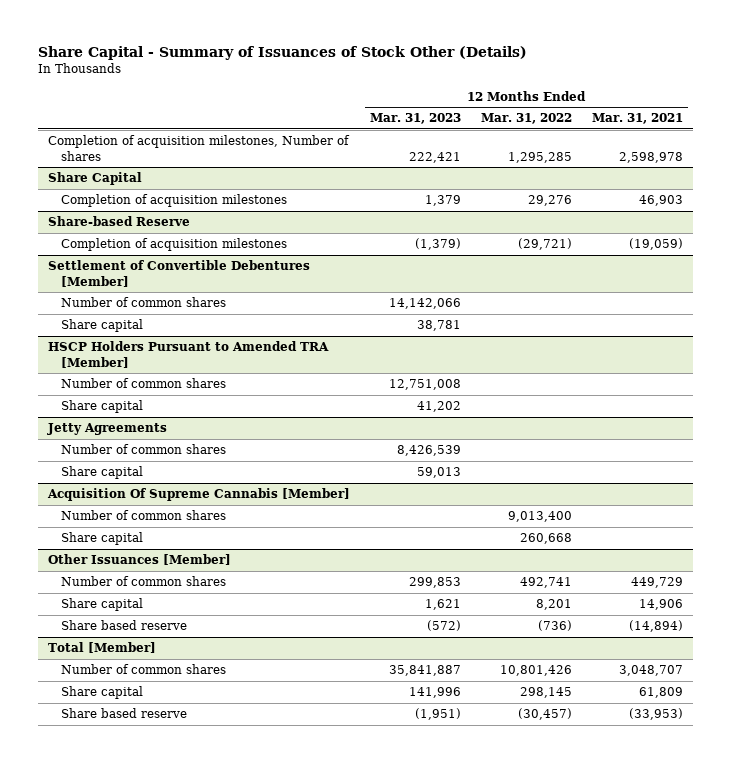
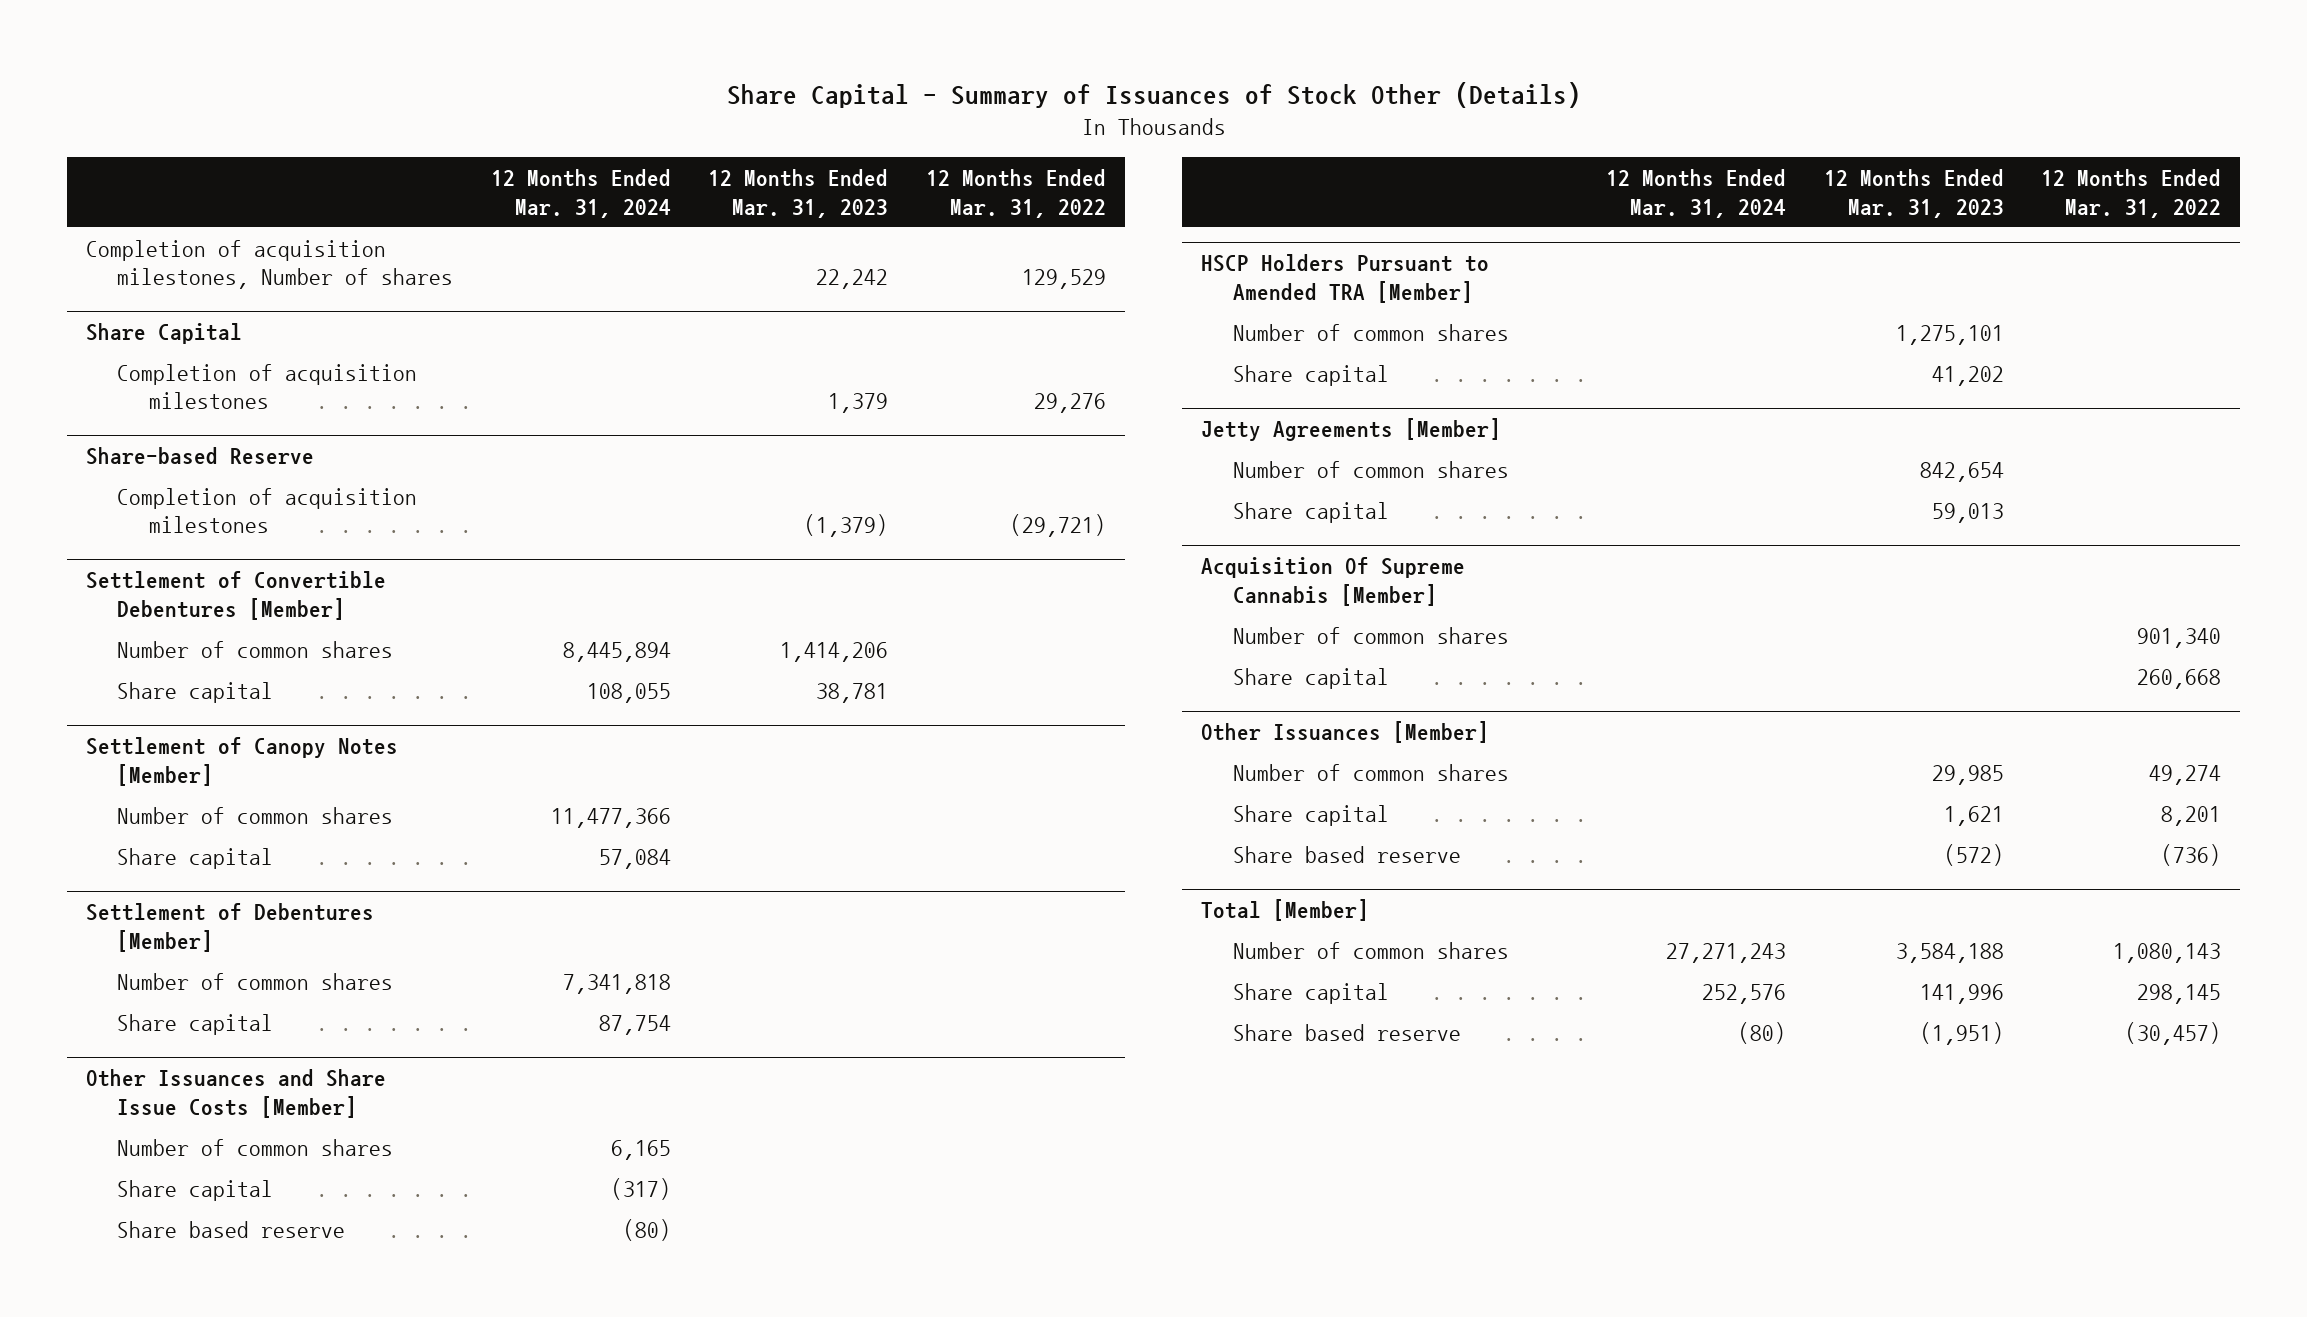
[591,113,683,125] Mar. 31, 2021 -> none
none -> [490,168,671,218] 12 Months Ended Mar. 31, 2024
[408,151,461,163] 222,421 -> [816,269,889,290] 22,242
[507,151,572,163] 1,295,285 -> [1021,269,1106,290] 129,529
[388,298,461,310] 14,142,066 -> [780,641,889,662] 1,414,206
none -> [85,737,398,786] Settlement of Canopy Notes [Member]
none -> [117,806,394,824] Number of common shares
none -> [117,847,274,869] Share capital
none -> [85,903,374,952] Settlement of Debentures [Member]
none -> [117,972,394,990] Number of common shares
none -> [117,1013,274,1035] Share capital
none -> [85,1069,386,1118] Other Issuances and Share Issue Costs [Member]
none -> [117,1138,394,1156] Number of common shares
none -> [117,1179,274,1201] Share capital
none -> [117,1220,346,1238] Share based reserve
[388,379,461,391] 12,751,008 -> [1895,324,2004,345] 1,275,101
[46,423,167,436] Jetty Agreements -> [1201,418,1502,442] Jetty Agreements [Member]
[396,445,461,457] 8,426,539 -> [1919,461,2004,482] 842,654
[507,511,572,523] 9,013,400 -> [2137,627,2222,648] 901,340
[408,577,461,589] 299,853 -> [1931,764,2004,785] 29,985
[519,577,572,589] 492,741 -> [2149,764,2222,785] 49,274
[388,665,461,677] 35,841,887 -> [1895,942,2004,963] 3,584,188
[499,665,572,677] 10,801,426 -> [2113,942,2222,963] 1,080,143

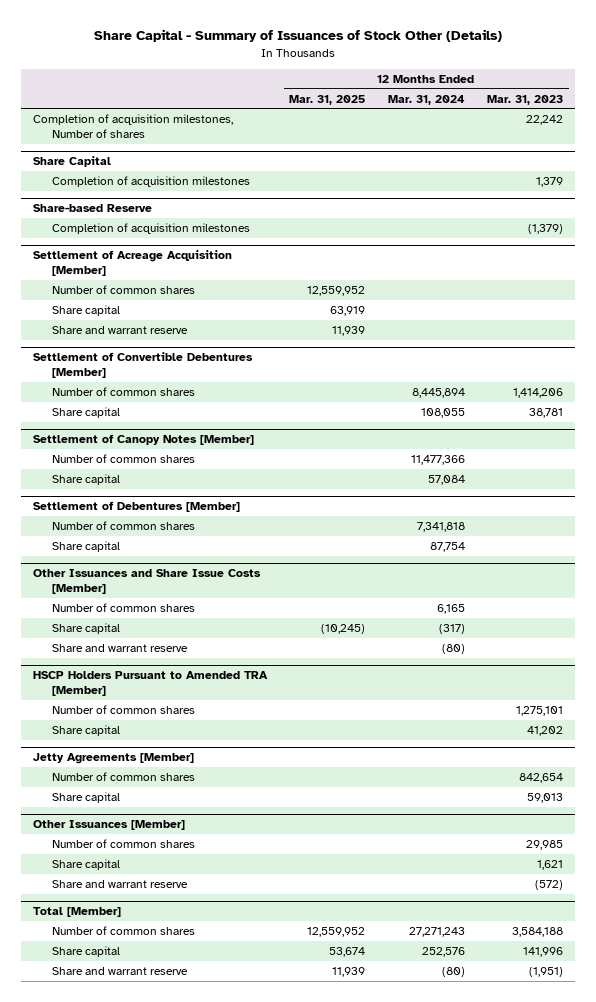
[925,168,1106,218] 12 Months Ended Mar. 31, 2022 -> none
none -> [289,94,366,105] Mar. 31, 2025
none -> [32,250,232,277] Settlement of Acreage Acquisition [Member]
none -> [51,284,195,294] Number of common shares
none -> [51,304,120,316] Share capital
none -> [51,325,188,334] Share and warrant reserve
[117,1220,346,1238] Share based reserve -> [51,643,188,652] Share and warrant reserve
[1201,557,1466,606] Acquisition Of Supreme Cannabis [Member] -> none
[1232,626,1509,644] Number of common shares -> none
[1232,667,1389,689] Share capital -> none
[1232,845,1461,863] Share based reserve -> [51,879,188,888] Share and warrant reserve
[1232,1023,1461,1041] Share based reserve -> [51,966,188,975] Share and warrant reserve

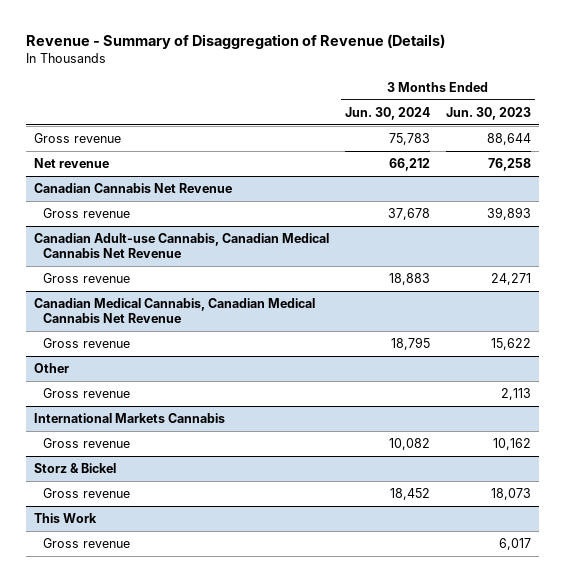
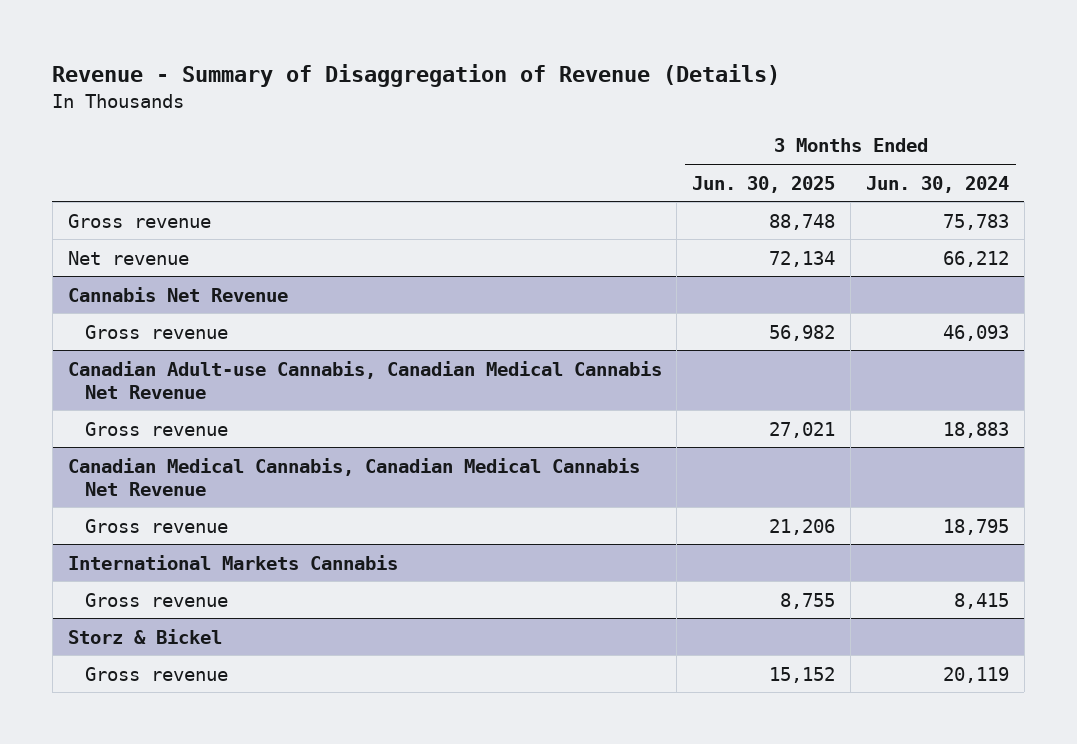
[446,106,532,120] Jun. 30, 2023 -> none
none -> [692,175,836,193] Jun. 30, 2025
[34,182,233,193] Canadian Cannabis Net Revenue -> [67,286,288,302] Cannabis Net Revenue
[388,207,431,220] 37,678 -> [942,324,1009,341] 46,093
[34,362,70,373] Other -> none
[43,387,131,398] Gross revenue -> none
[389,437,431,450] 10,082 -> [953,592,1009,609] 8,415
[34,512,98,523] This Work -> none
[43,537,131,548] Gross revenue -> none
[390,487,431,500] 18,452 -> [942,666,1009,683] 20,119

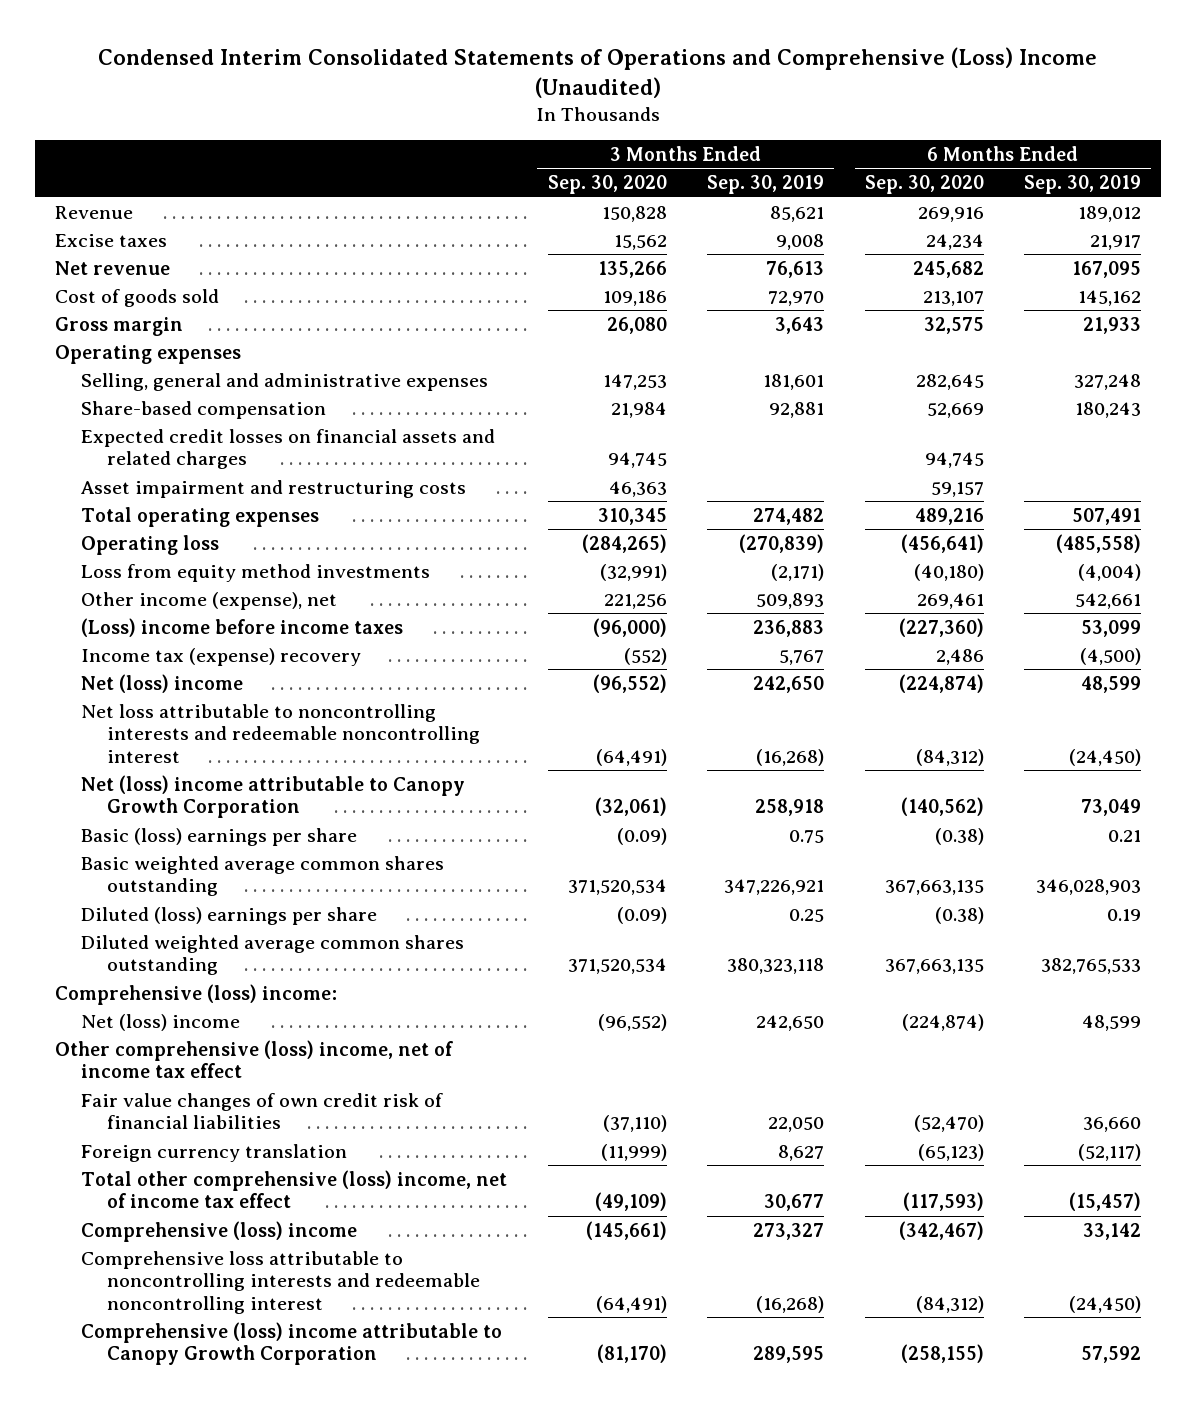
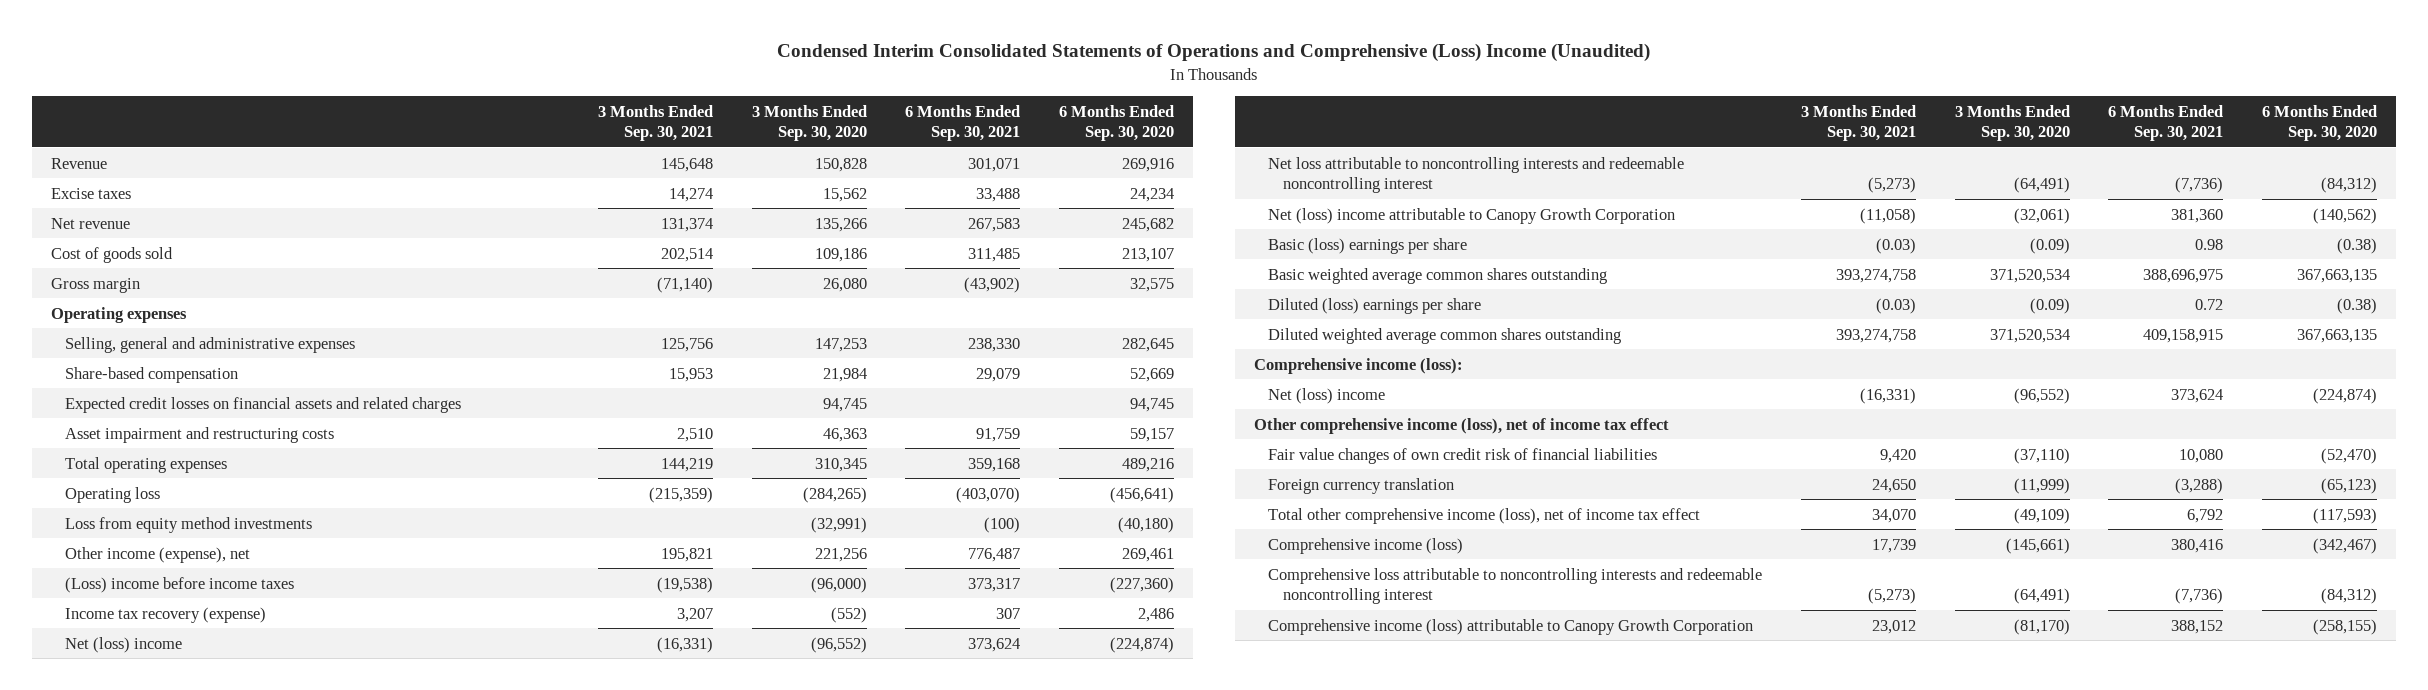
[707,175,825,195] Sep. 30, 2019 -> none
[1024,175,1142,195] Sep. 30, 2019 -> none
none -> [597,105,713,142] 3 Months Ended Sep. 30, 2021
none -> [905,105,1021,142] 6 Months Ended Sep. 30, 2021
[81,647,362,666] Income tax (expense) recovery -> [65,606,267,623] Income tax recovery (expense)
[54,983,337,1005] Comprehensive (loss) income: -> [1254,357,1464,374] Comprehensive income (loss):
[54,1039,453,1079] Other comprehensive (loss) income, net of income tax effect -> [1254,417,1670,434] Other comprehensive income (loss), net of income tax effect
[81,1169,508,1209] Total other comprehensive (loss) income, net of income tax effect -> [1268,507,1701,524] Total other comprehensive income (loss), net of income tax effect
[81,1220,358,1242] Comprehensive (loss) income -> [1268,537,1464,554] Comprehensive income (loss)
[81,1321,503,1366] Comprehensive (loss) income attributable to Canopy Growth Corporation -> [1268,618,1754,635] Comprehensive income (loss) attributable to Canopy Growth Corporation

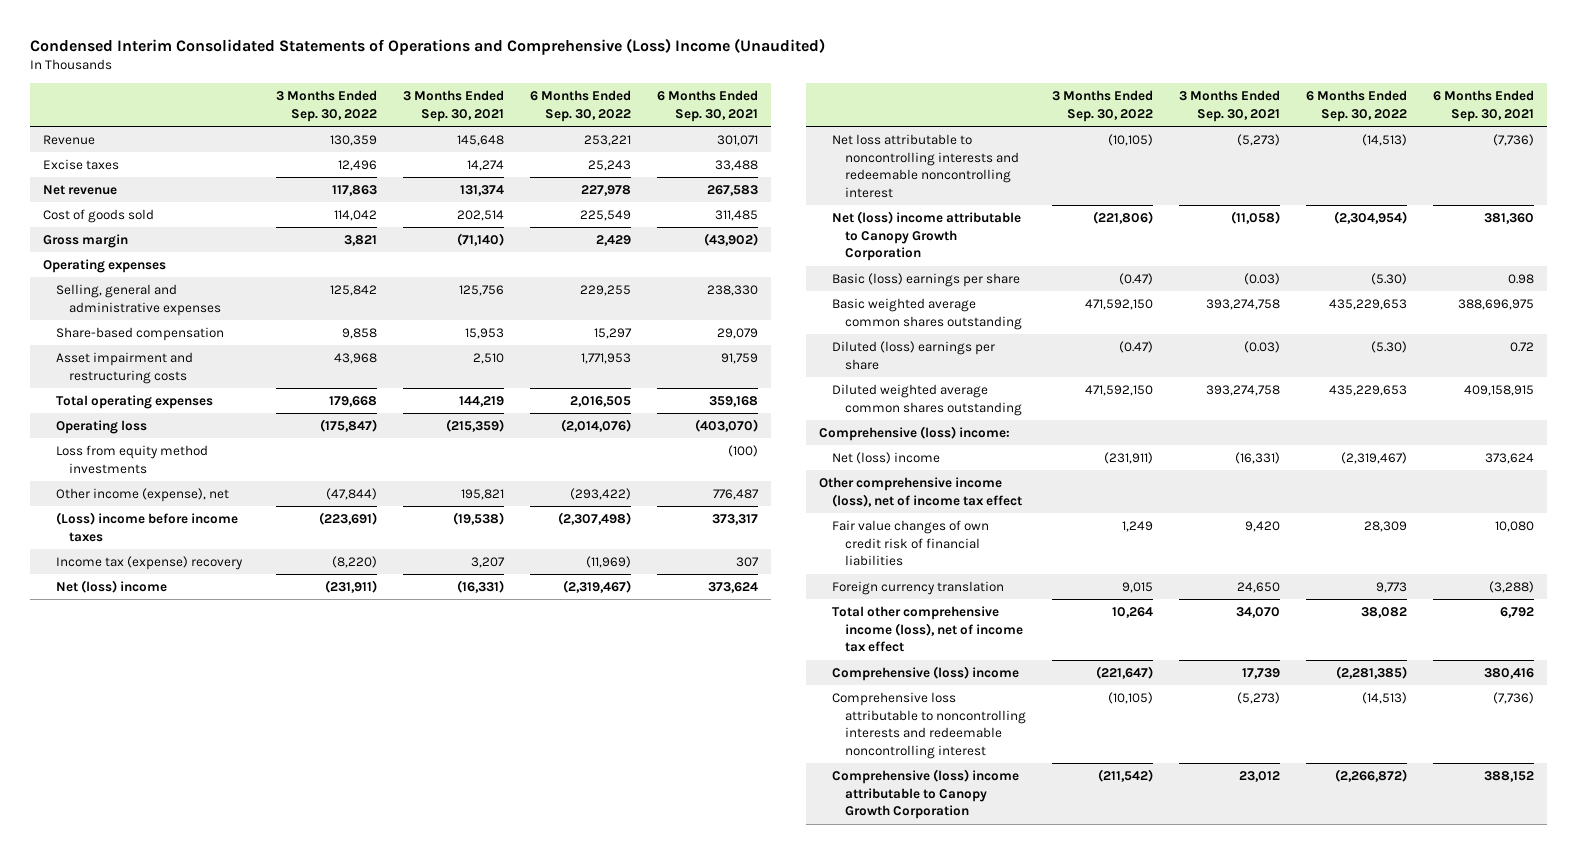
[751,105,867,142] 3 Months Ended Sep. 30, 2020 -> none
[1058,105,1174,142] 6 Months Ended Sep. 30, 2020 -> none
none -> [276,90,378,122] 3 Months Ended Sep. 30, 2022
none -> [530,90,632,122] 6 Months Ended Sep. 30, 2022
[65,396,462,413] Expected credit losses on financial assets and related charges -> none
[65,606,267,623] Income tax recovery (expense) -> [56,555,244,570] Income tax (expense) recovery
[1254,357,1464,374] Comprehensive income (loss): -> [818,425,1010,441] Comprehensive (loss) income:
[1268,537,1464,554] Comprehensive income (loss) -> [831,665,1019,681] Comprehensive (loss) income
[1268,618,1754,635] Comprehensive income (loss) attributable to Canopy Growth Corporation -> [831,768,1019,820] Comprehensive (loss) income attributable to Canopy Growth Corporation

